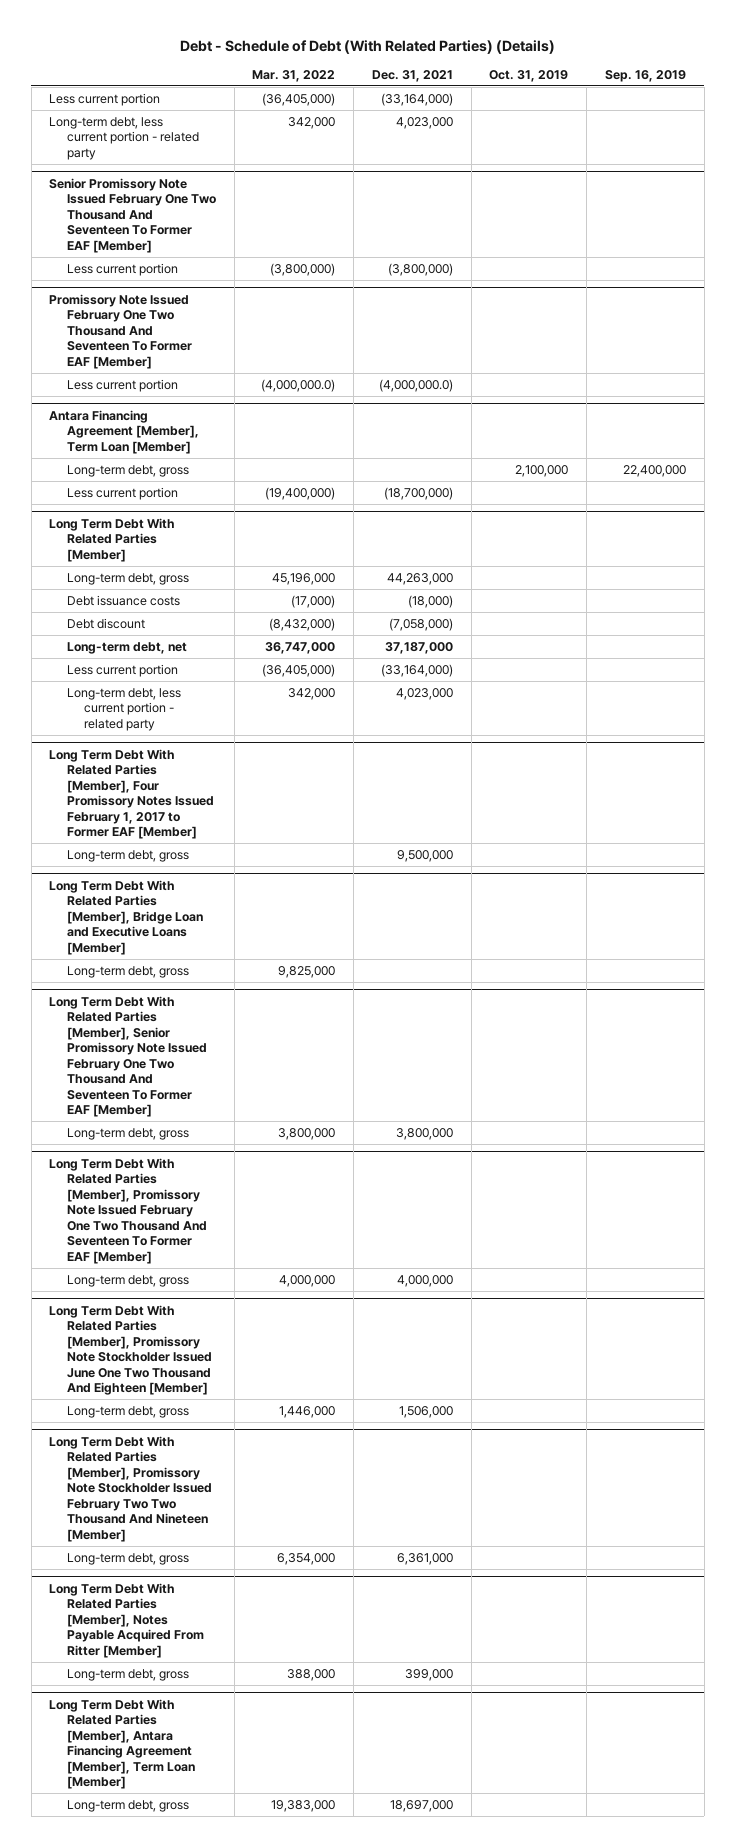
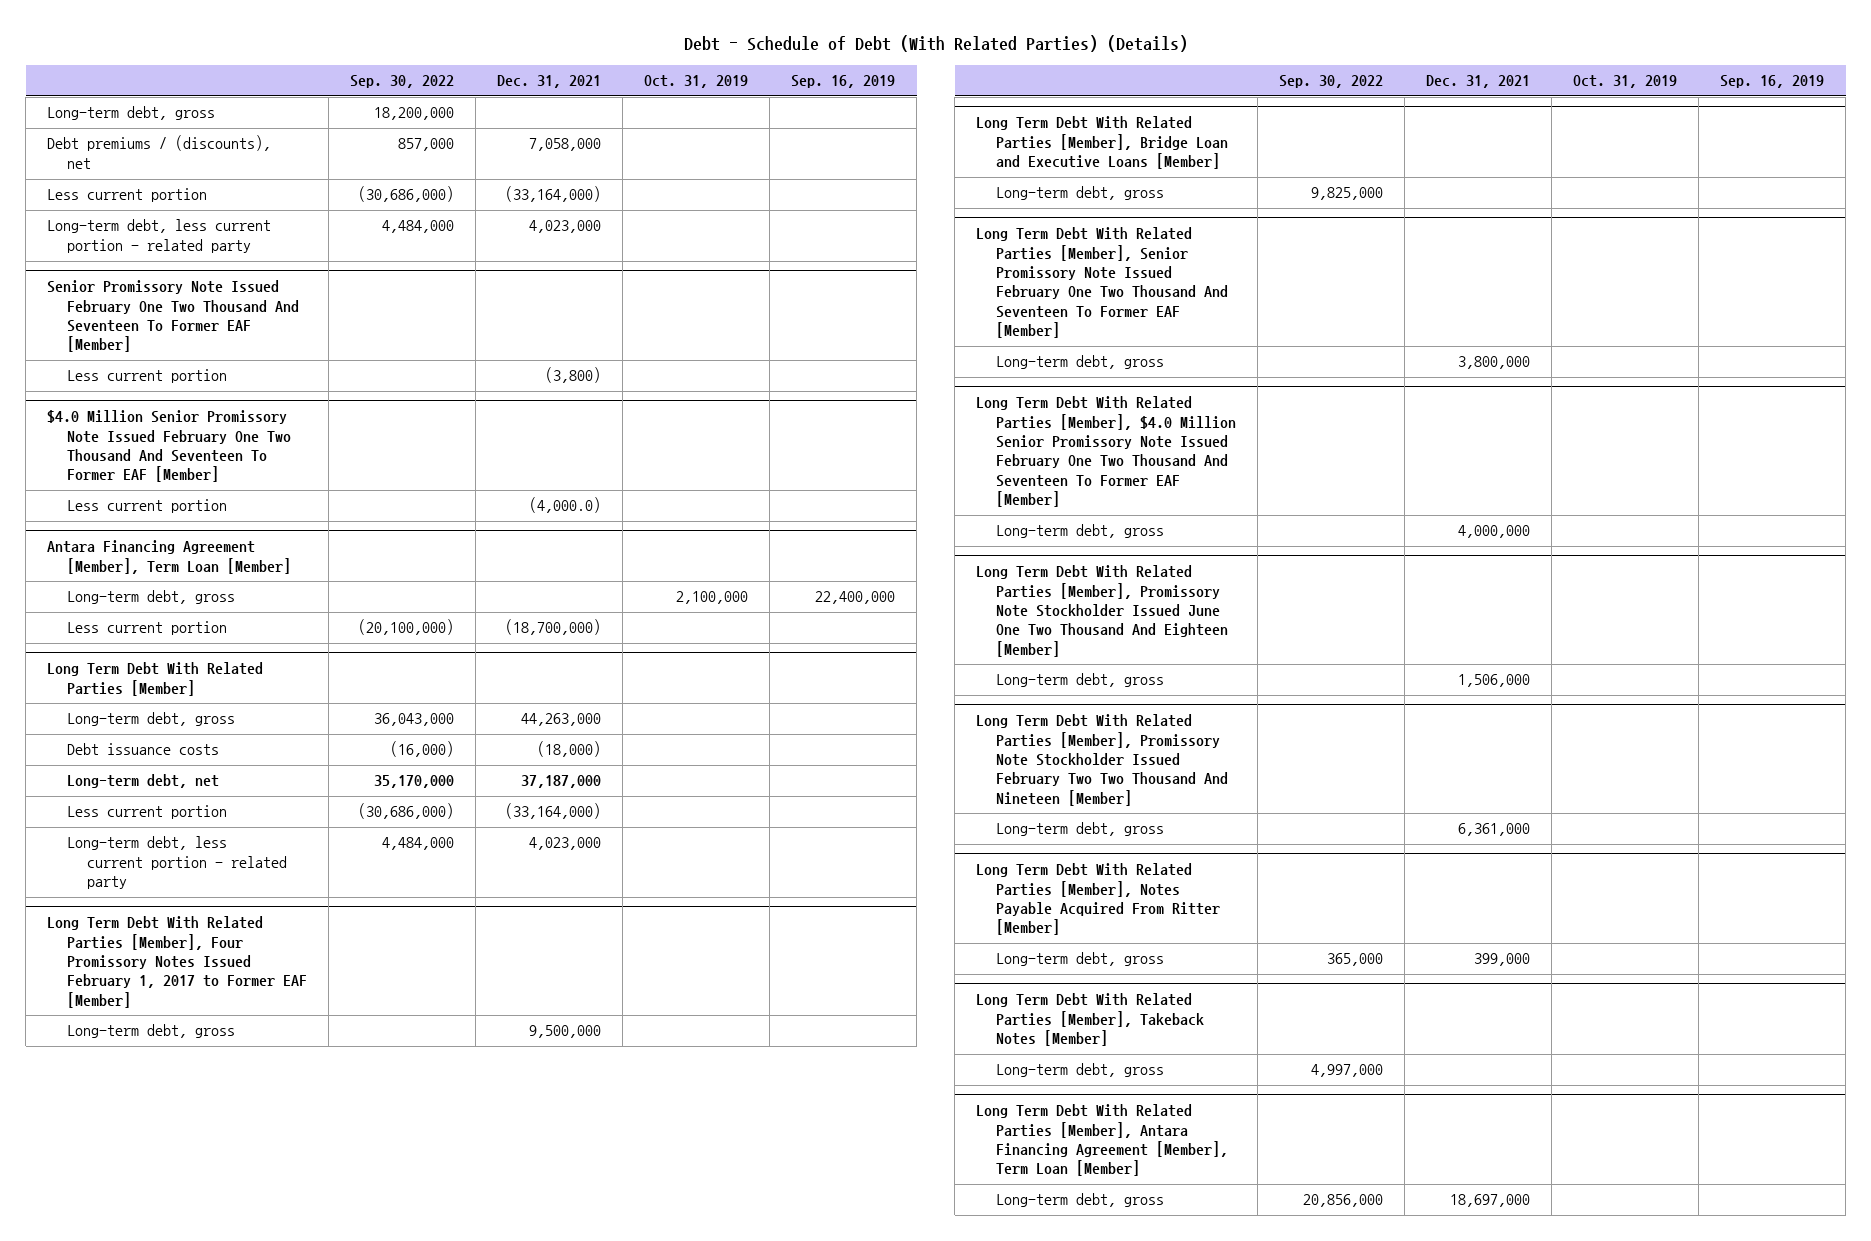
[252,69,336,82] Mar. 31, 2022 -> none
none -> [349,74,454,88] Sep. 30, 2022
none -> [47,106,216,121] Long-term debt, gross
none -> [47,135,272,169] Debt premiums / (discounts), net
[387,262,453,276] (3,800,000) -> [544,367,601,384] (3,800)
[49,293,192,369] Promissory Note Issued February One Two Thousand And Seventeen To Former EAF [Member] -> [47,410,291,483] $4.0 Million Senior Promissory Note Issued February One Two Thousand And Seventeen To Former EAF [Member]
[378,378,453,392] (4,000,000.0) -> [528,497,601,514] (4,000.0)
[66,617,145,629] Debt discount -> none
[49,1157,207,1264] Long Term Debt With Related Parties [Member], Promissory Note Issued February One Two Thousand And Seventeen To Former EAF [Member] -> [976,396,1237,508] Long Term Debt With Related Parties [Member], $4.0 Million Senior Promissory Note Issued February One Two Thousand And Seventeen To Former EAF [Member]
none -> [976,993,1205,1046] Long Term Debt With Related Parties [Member], Takeback Notes [Member]
none -> [996,1063,1165,1078] Long-term debt, gross

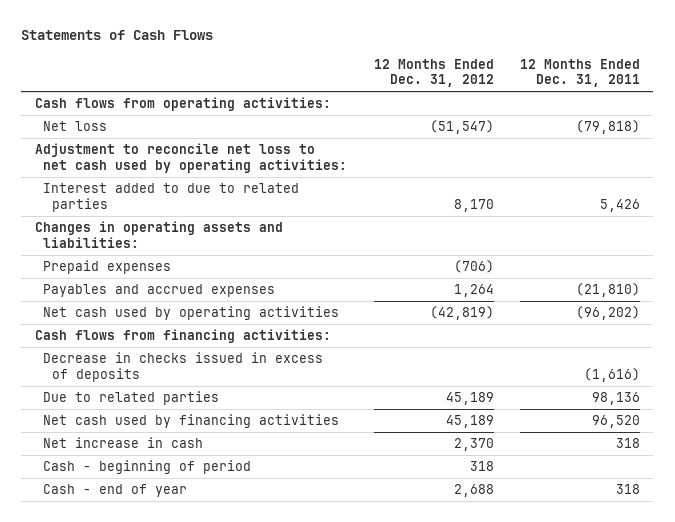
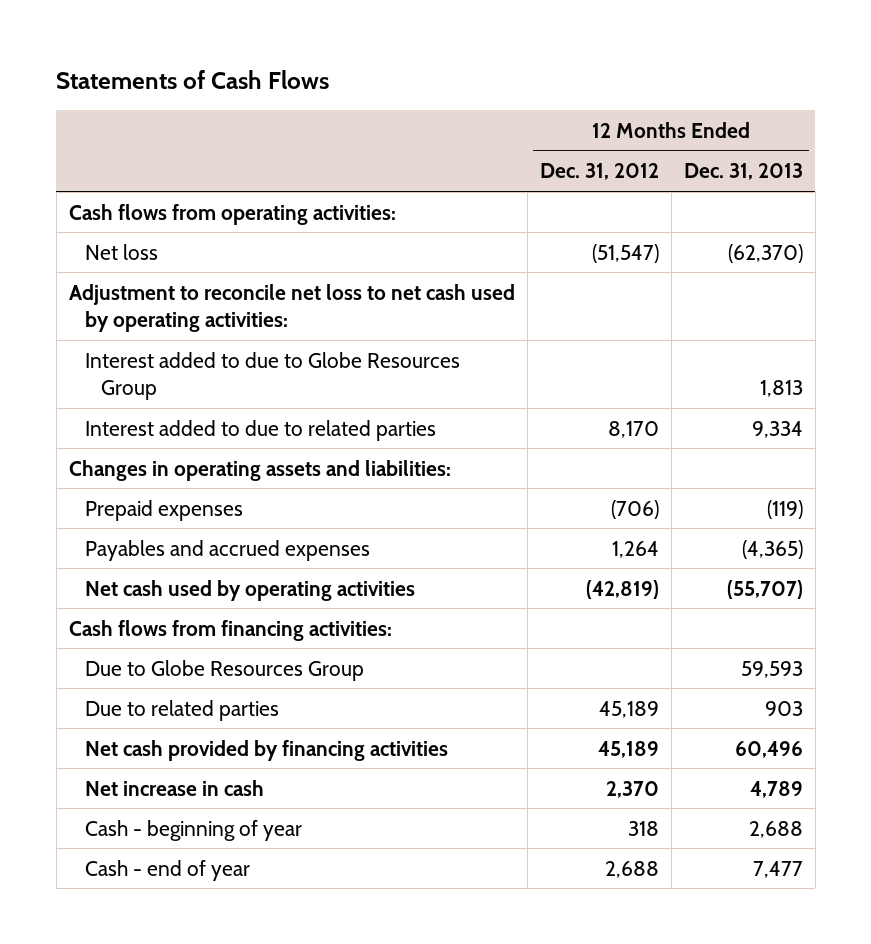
[520,58,641,88] 12 Months Ended Dec. 31, 2011 -> none
none -> [683,163,803,181] Dec. 31, 2013
none -> [84,351,460,400] Interest added to due to Globe Resources Group
[43,352,324,382] Decrease in checks issued in excess of deposits -> none
none -> [84,659,364,681] Due to Globe Resources Group
[43,414,340,429] Net cash used by financing activities -> [84,739,448,761] Net cash provided by financing activities
[43,460,252,475] Cash - beginning of period -> [84,819,302,841] Cash - beginning of year

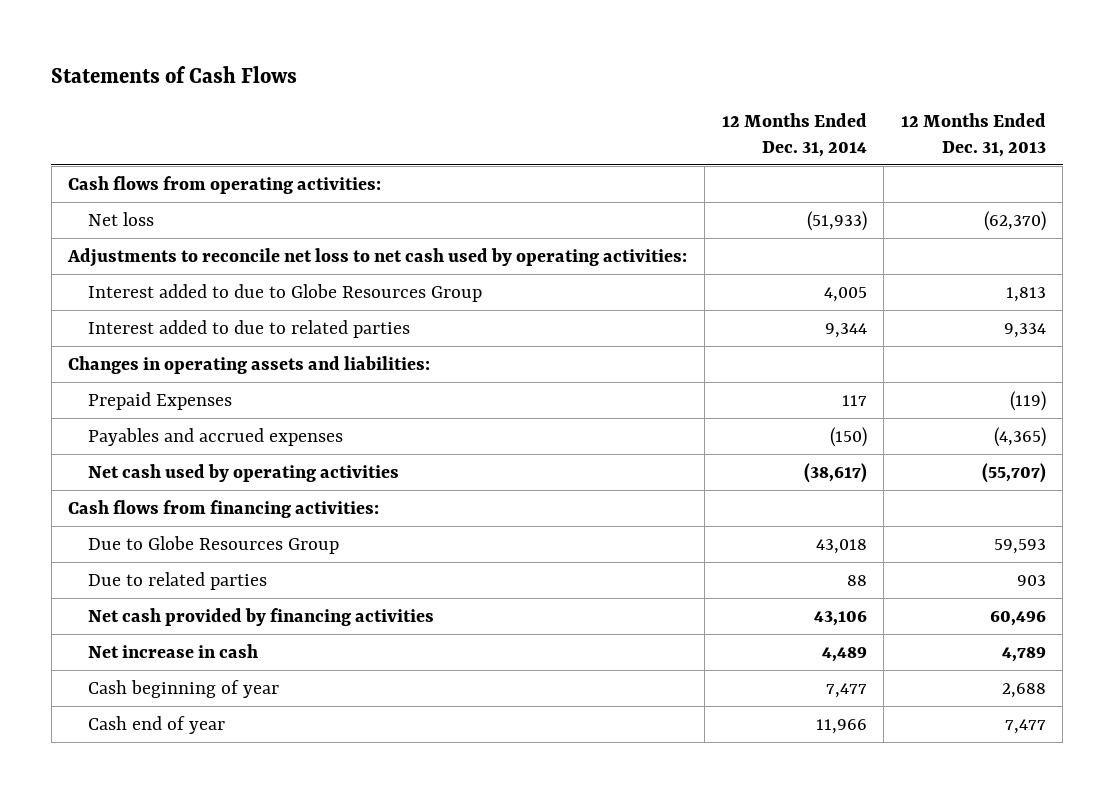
[539,163,659,181] Dec. 31, 2012 -> none
none -> [721,113,867,157] 12 Months Ended Dec. 31, 2014
[68,283,515,332] Adjustment to reconcile net loss to net cash used by operating activities: -> [67,247,688,267] Adjustments to reconcile net loss to net cash used by operating activities:
[84,499,243,521] Prepaid expenses -> [88,391,233,410] Prepaid Expenses
[84,819,302,841] Cash - beginning of year -> [88,679,280,698] Cash beginning of year
[84,859,250,881] Cash - end of year -> [88,715,226,734] Cash end of year

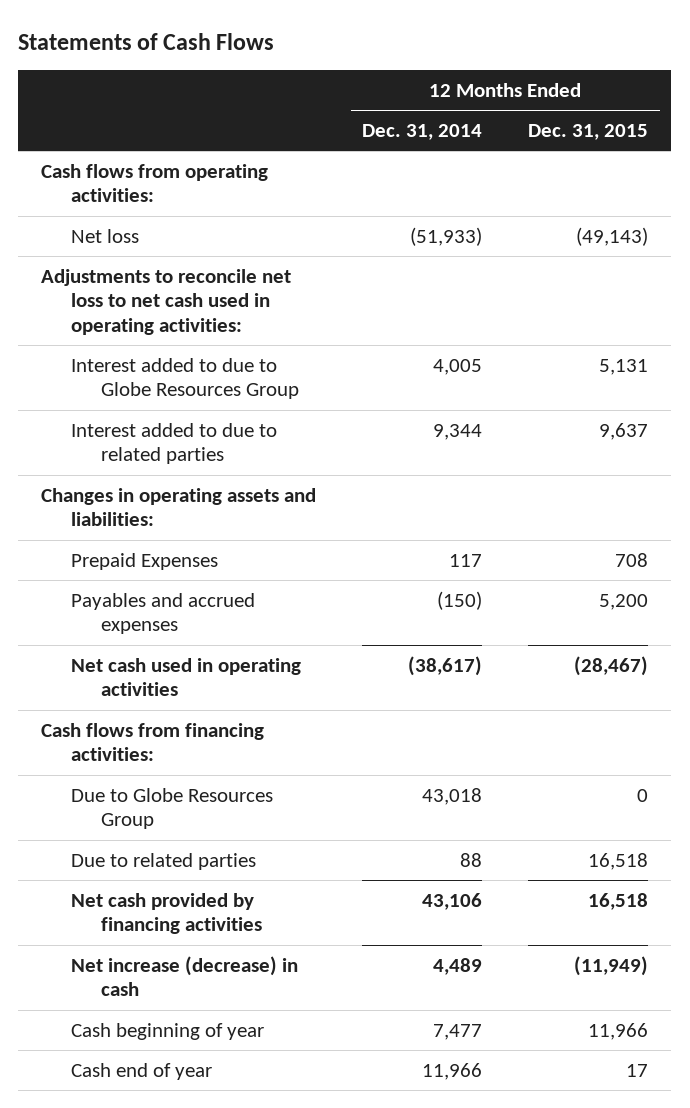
[900,113,1046,157] 12 Months Ended Dec. 31, 2013 -> none
none -> [528,123,649,140] Dec. 31, 2015
[67,247,688,267] Adjustments to reconcile net loss to net cash used by operating activities: -> [41,268,292,336] Adjustments to reconcile net loss to net cash used in operating activities:
[88,463,400,482] Net cash used by operating activities -> [71,657,302,697] Net cash used in operating activities
[88,643,259,658] Net increase in cash -> [71,955,299,997] Net increase (decrease) in cash

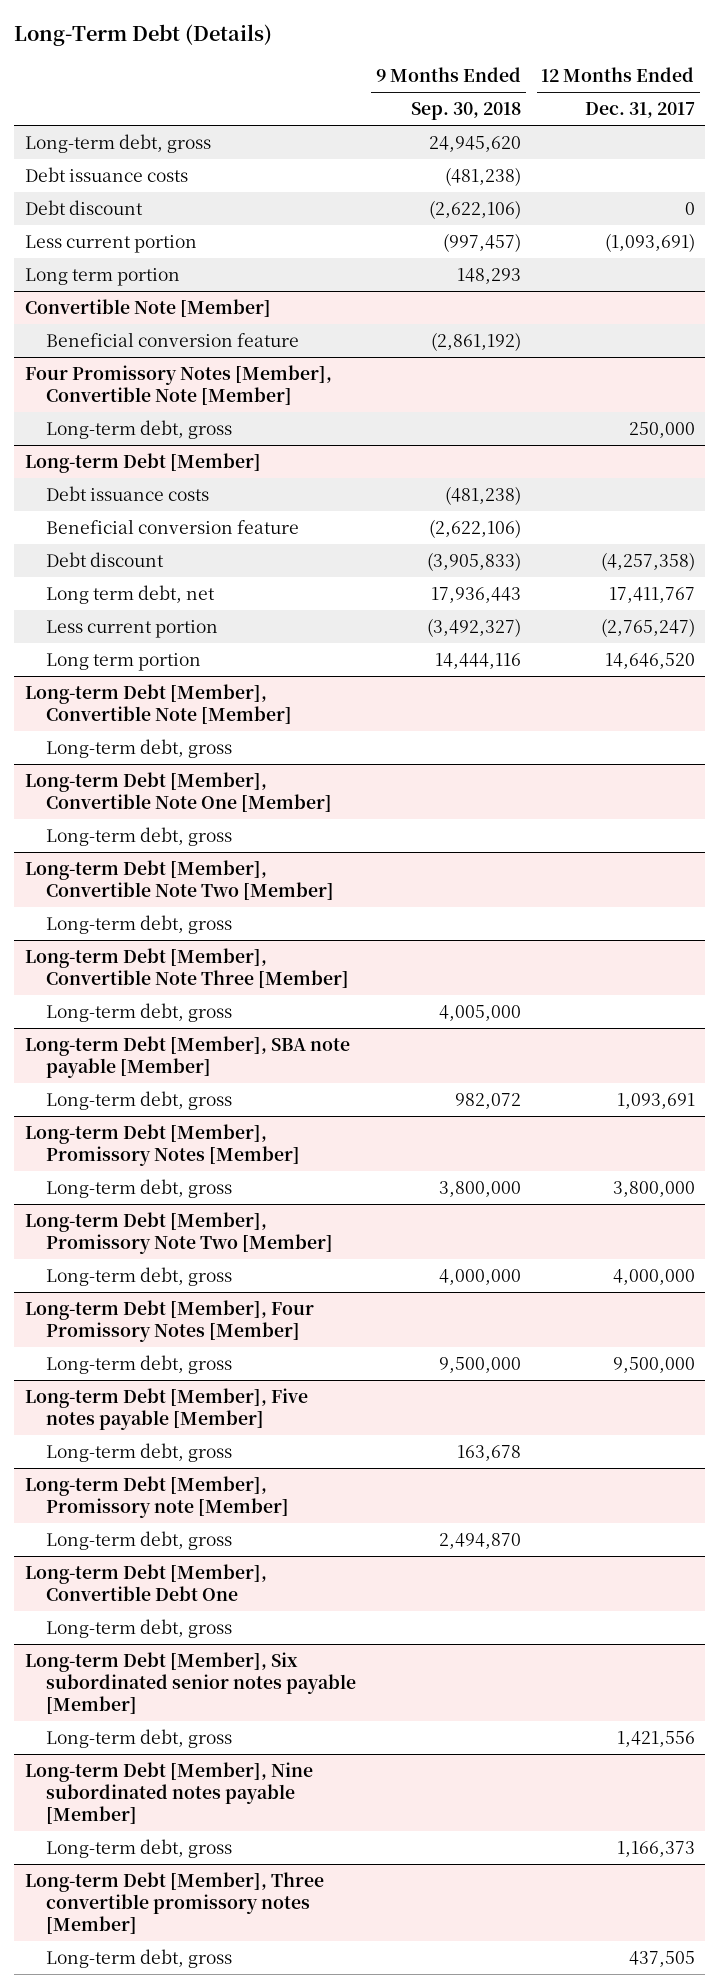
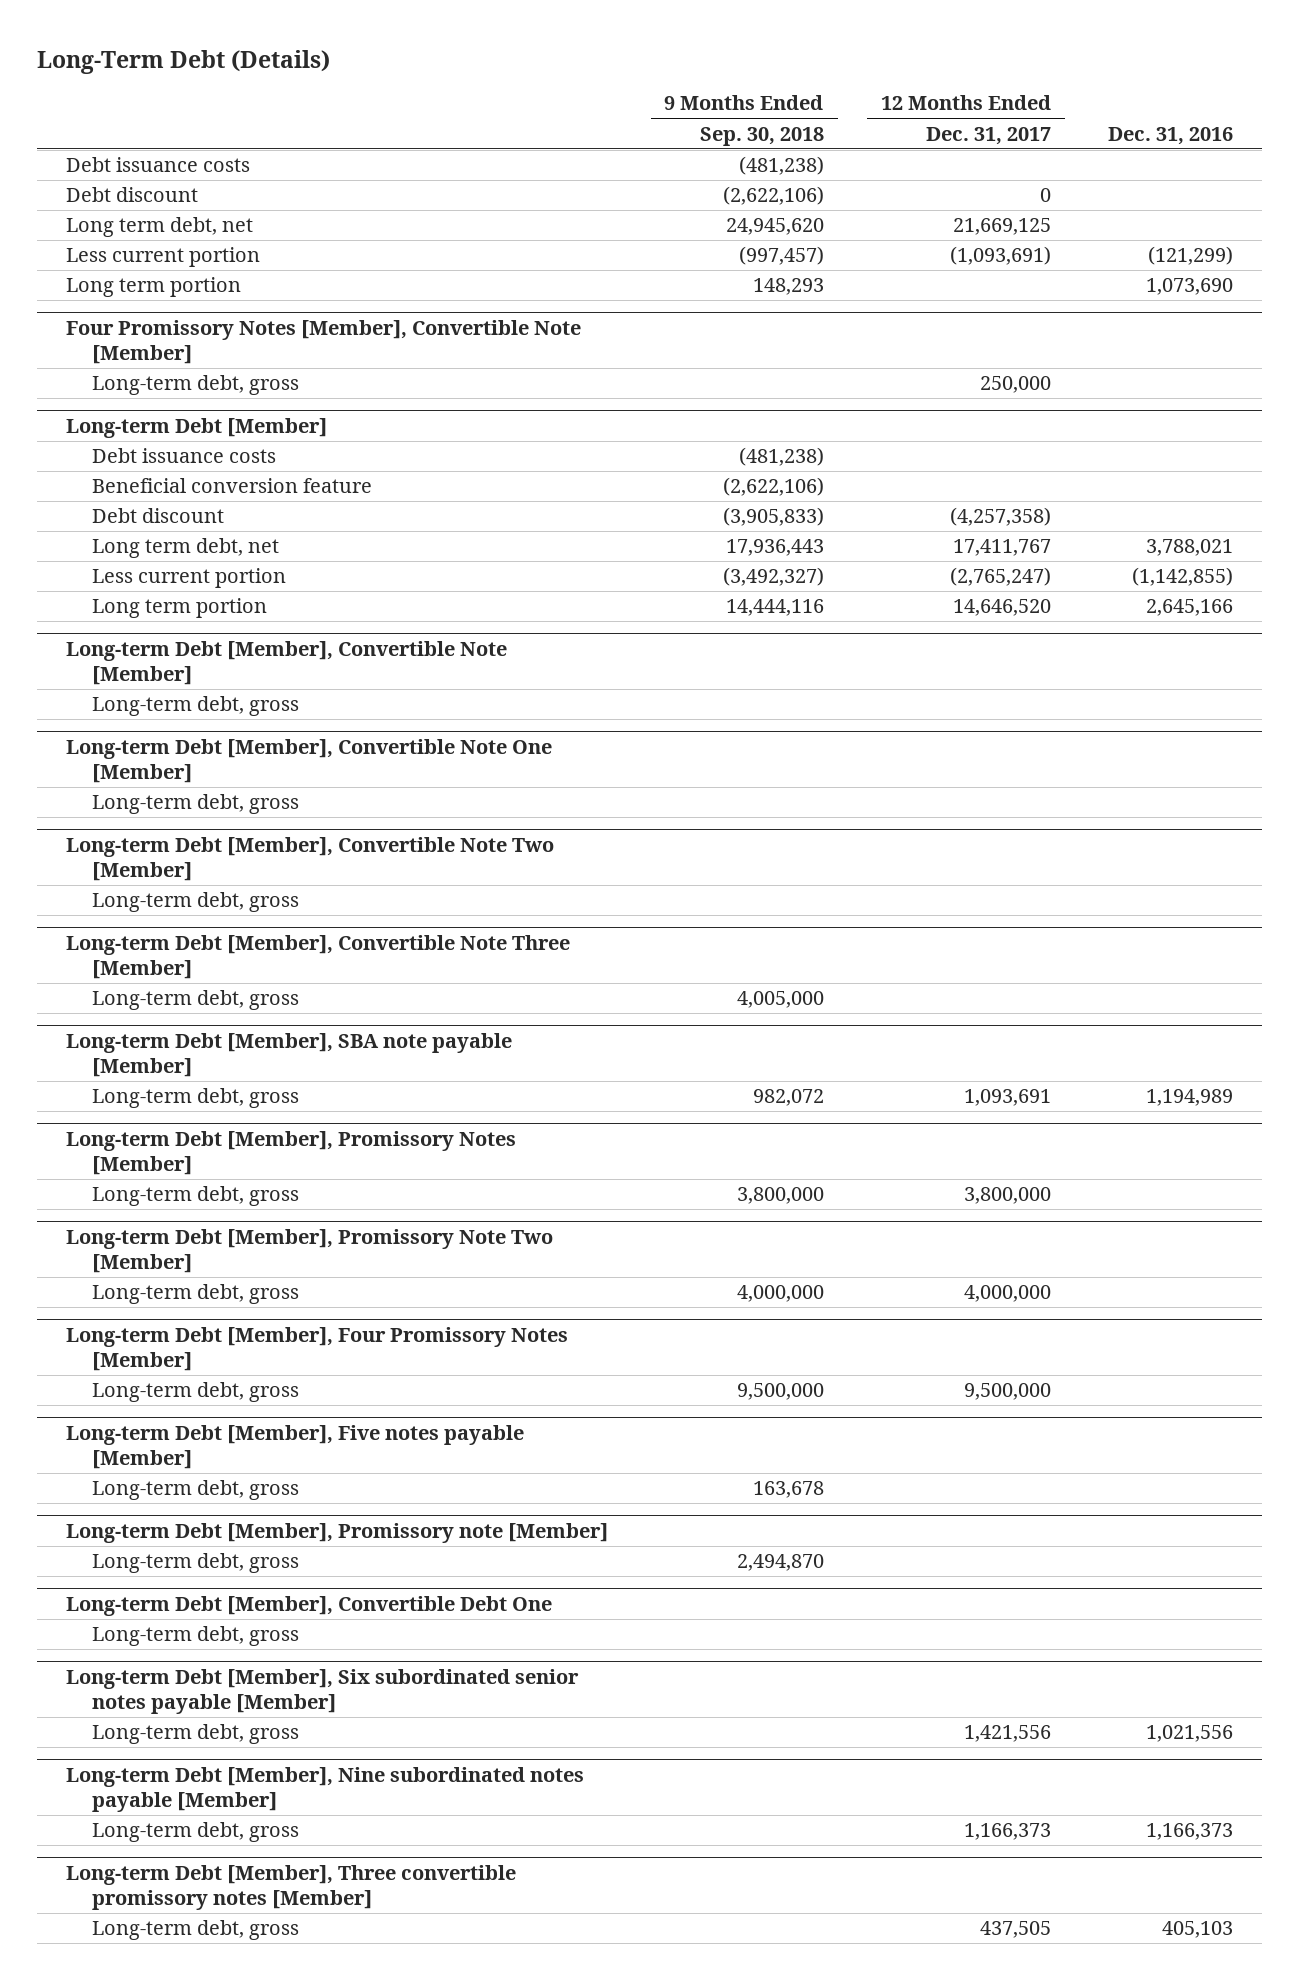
none -> [1108,126,1234,145] Dec. 31, 2016
[24,133,211,153] Long-term debt, gross -> none
none -> [65,217,253,238] Long term debt, net
[24,298,271,317] Convertible Note [Member] -> none
[45,331,299,347] Beneficial conversion feature -> none

